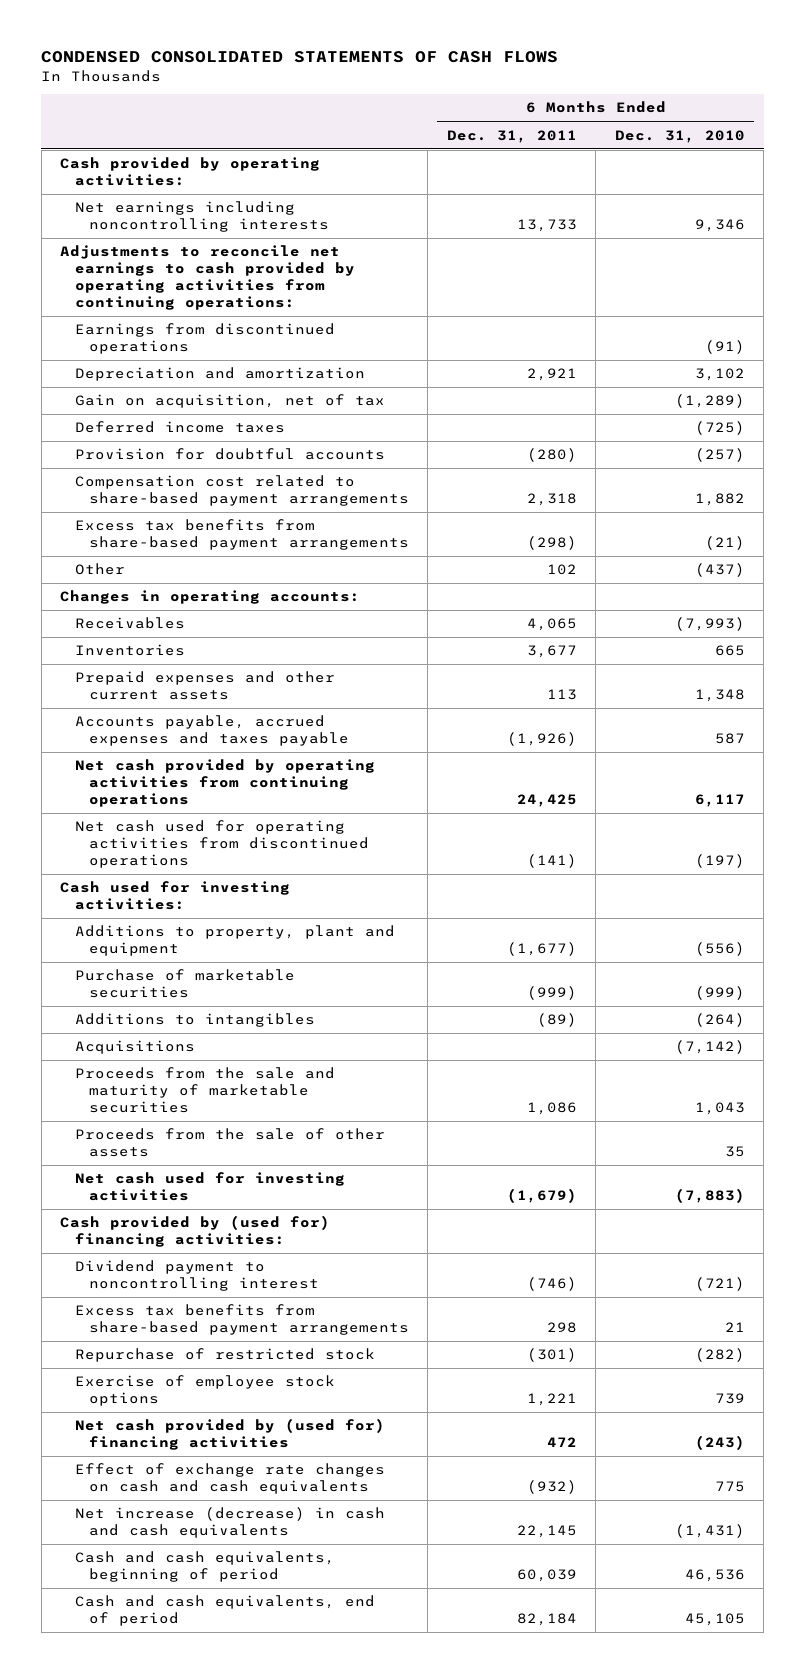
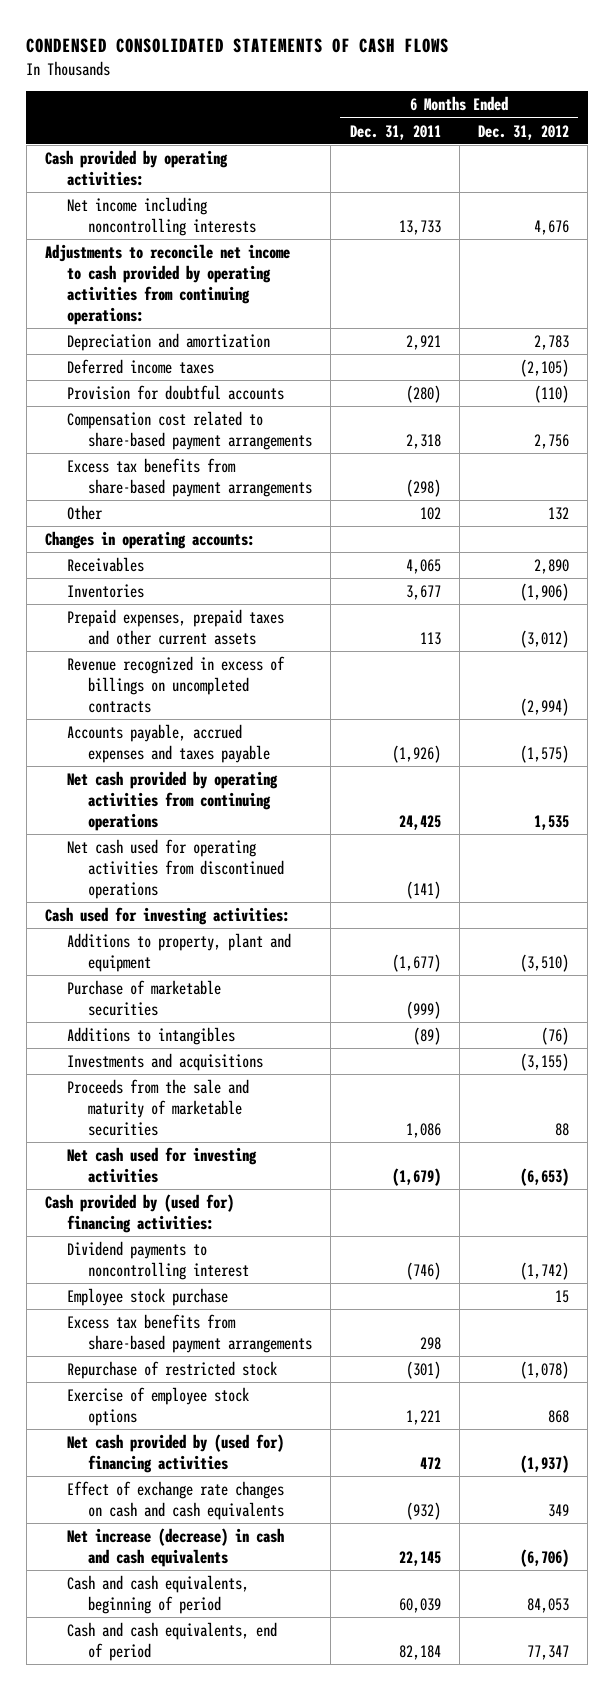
[614,129,745,143] Dec. 31, 2010 -> none
none -> [477,124,569,140] Dec. 31, 2012
[74,323,335,355] Earnings from discontinued operations -> none
[74,201,329,233] Net earnings including noncontrolling interests -> [66,196,257,236] Net income including noncontrolling interests
[60,245,355,311] Adjustments to reconcile net earnings to cash provided by operating activities from continuing operations: -> [45,243,291,325] Adjustments to reconcile net income to cash provided by operating activities from continuing operations:
[74,394,385,409] Gain on acquisition, net of tax -> none
[74,671,335,701] Prepaid expenses and other current assets -> [66,608,284,645] Prepaid expenses, prepaid taxes and other current assets
none -> [66,655,285,713] Revenue recognized in excess of billings on uncompleted contracts
[74,1040,195,1055] Acquisitions -> [66,1052,263,1071] Investments and acquisitions
[74,1128,385,1158] Proceeds from the sale of other assets -> none
[74,1260,319,1292] Dividend payment to noncontrolling interest -> [66,1240,250,1280] Dividend payments to noncontrolling interest
none -> [66,1287,228,1306] Employee stock purchase

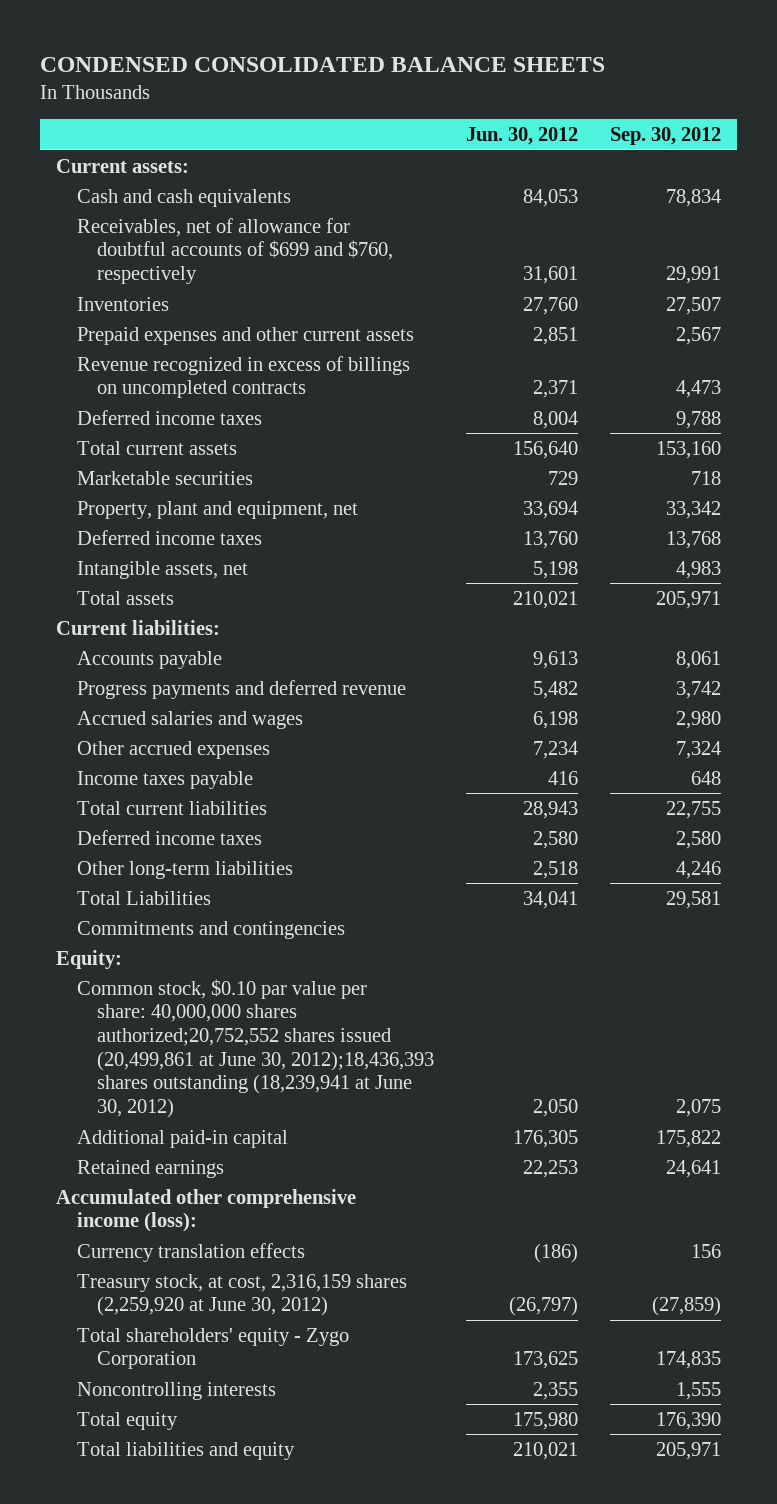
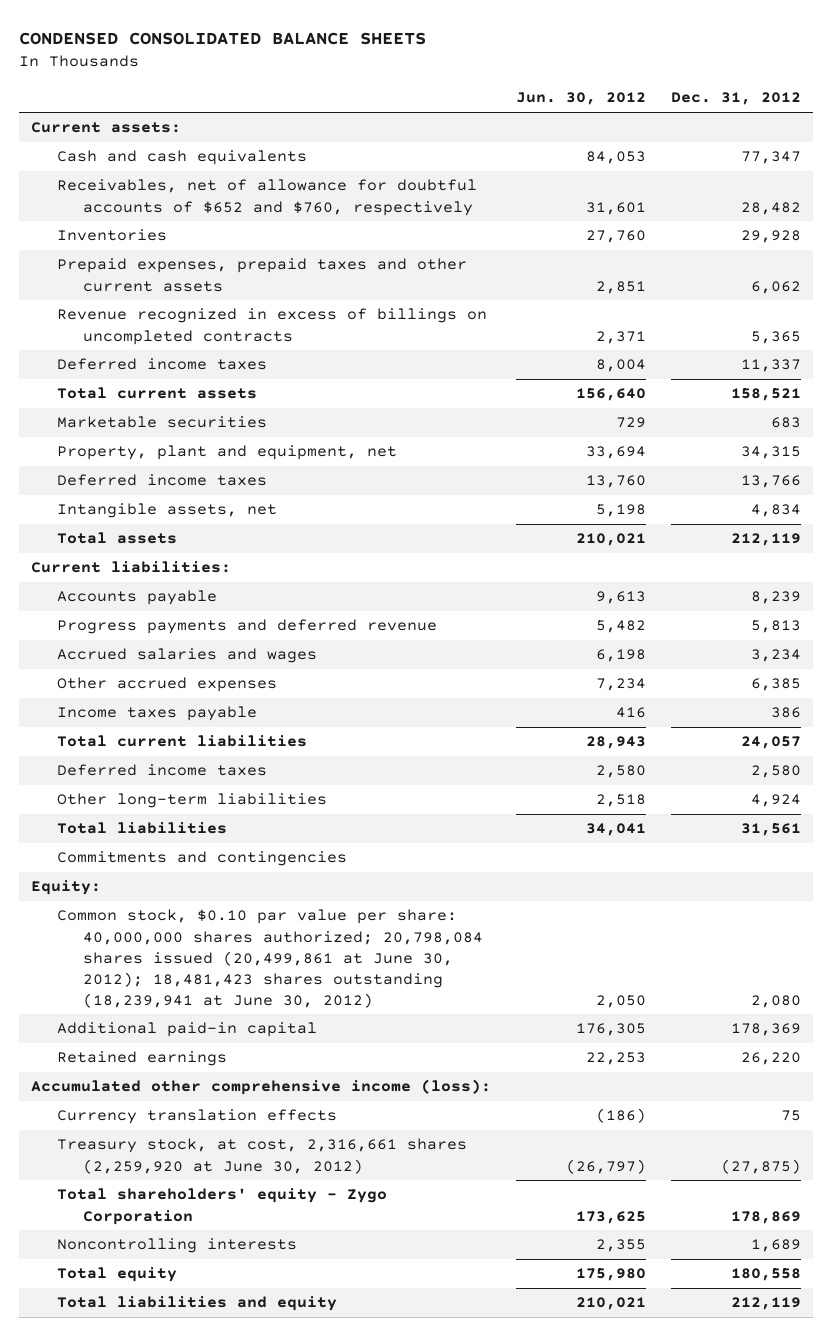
[609,126,721,145] Sep. 30, 2012 -> none
none -> [670,92,801,106] Dec. 31, 2012
[76,217,394,285] Receivables, net of allowance for doubtful accounts of $699 and $760, respectively -> [57,179,478,216] Receivables, net of allowance for doubtful accounts of $652 and $760, respectively
[76,326,414,345] Prepaid expenses and other current assets -> [57,258,468,292] Prepaid expenses, prepaid taxes and other current assets
[76,890,211,905] Total Liabilities -> [57,822,228,835] Total liabilities
[76,978,435,1119] Common stock, $0.10 par value per share: 40,000,000 shares authorized;20,752,552 shares issued (20,499,861 at June 30, 2012);18,436,393 shares outstanding (18,239,941 at June 30, 2012) -> [57,909,484,1008] Common stock, $0.10 par value per share: 40,000,000 shares authorized; 20,798,084 shares issued (20,499,861 at June 30, 2012); 18,481,423 shares outstanding (18,239,941 at June 30, 2012)
[76,1273,407,1317] Treasury stock, at cost, 2,316,159 shares (2,259,920 at June 30, 2012) -> [57,1138,468,1174] Treasury stock, at cost, 2,316,661 shares (2,259,920 at June 30, 2012)

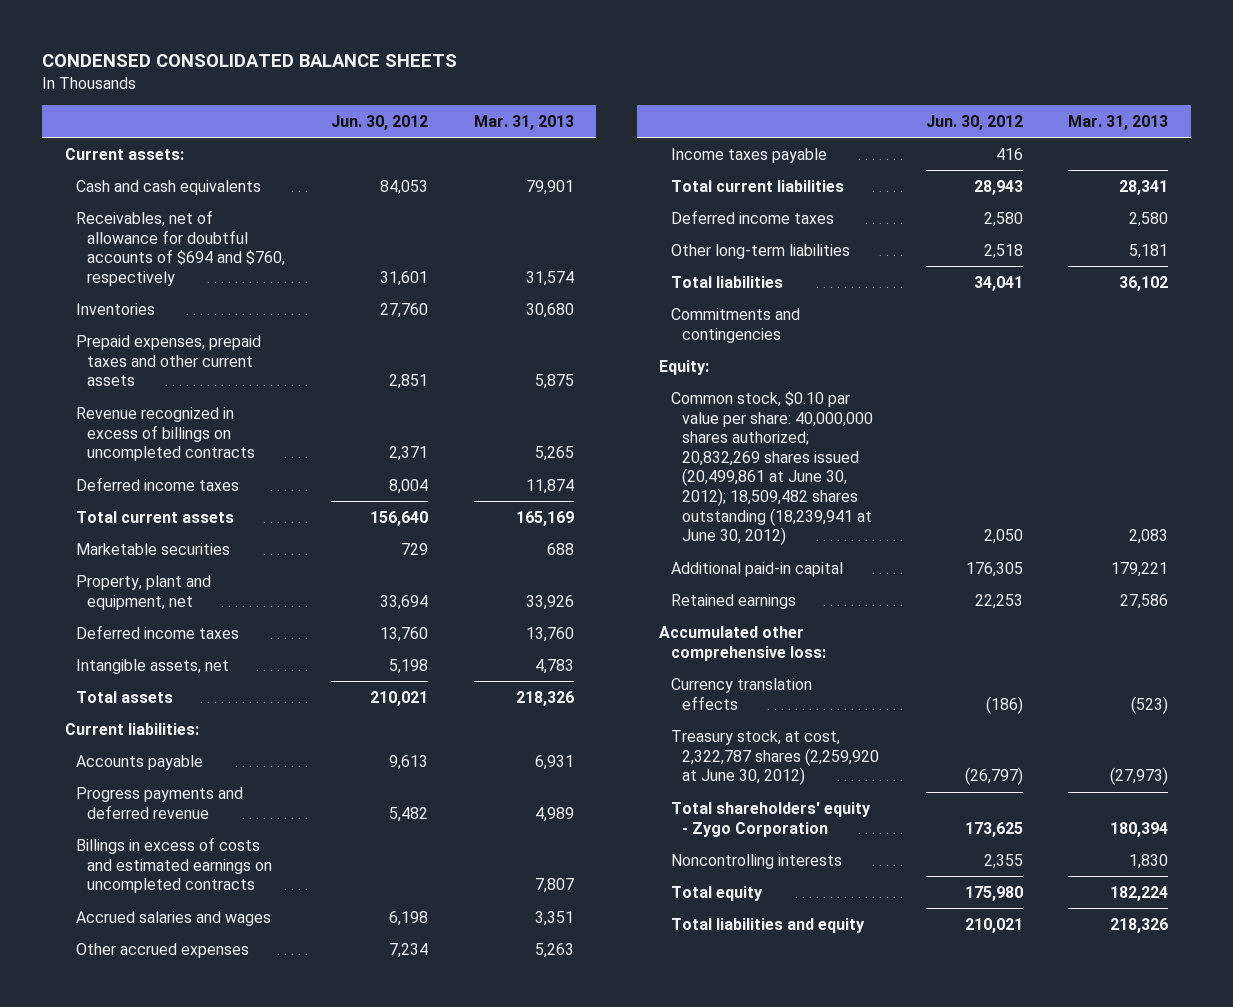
[670,92,801,106] Dec. 31, 2012 -> none
none -> [473,114,574,130] Mar. 31, 2013
[57,179,478,216] Receivables, net of allowance for doubtful accounts of $652 and $760, respectively -> [76,209,286,286] Receivables, net of allowance for doubtful accounts of $694 and $760, respectively
none -> [76,836,273,894] Billings in excess of costs and estimated earnings on uncompleted contracts
[57,909,484,1008] Common stock, $0.10 par value per share: 40,000,000 shares authorized; 20,798,084 shares issued (20,499,861 at June 30, 2012); 18,481,423 shares outstanding (18,239,941 at June 30, 2012) -> [670,390,874,546] Common stock, $0.10 par value per share: 40,000,000 shares authorized; 20,832,269 shares issued (20,499,861 at June 30, 2012); 18,509,482 shares outstanding (18,239,941 at June 30, 2012)
[31,1079,492,1096] Accumulated other comprehensive income (loss): -> [659,625,826,661] Accumulated other comprehensive loss:
[57,1138,468,1174] Treasury stock, at cost, 2,316,661 shares (2,259,920 at June 30, 2012) -> [670,729,880,786] Treasury stock, at cost, 2,322,787 shares (2,259,920 at June 30, 2012)

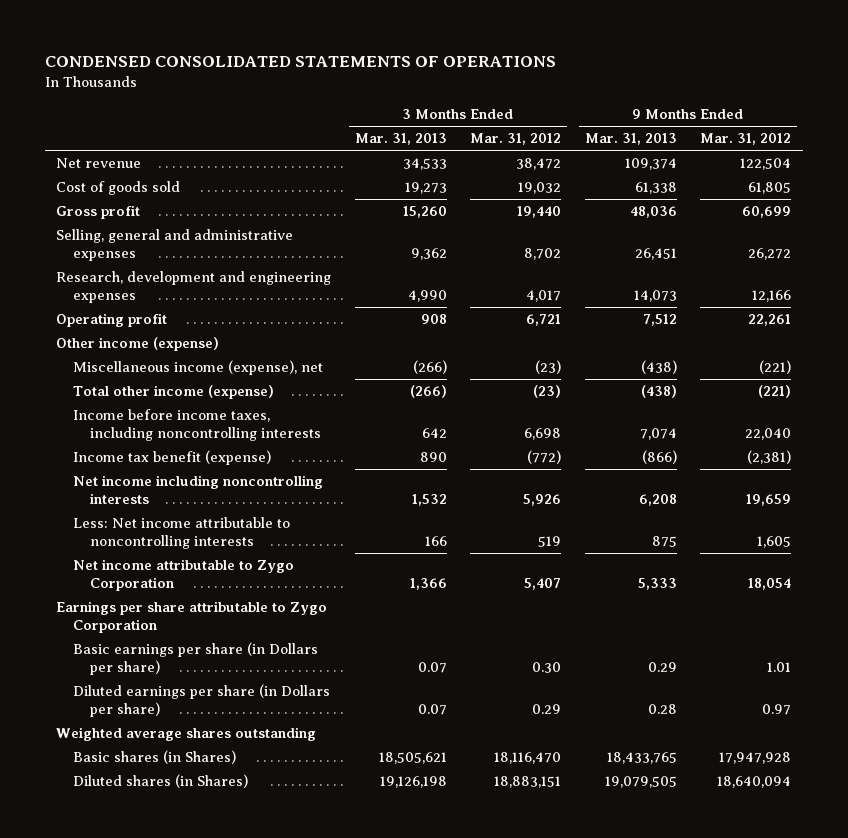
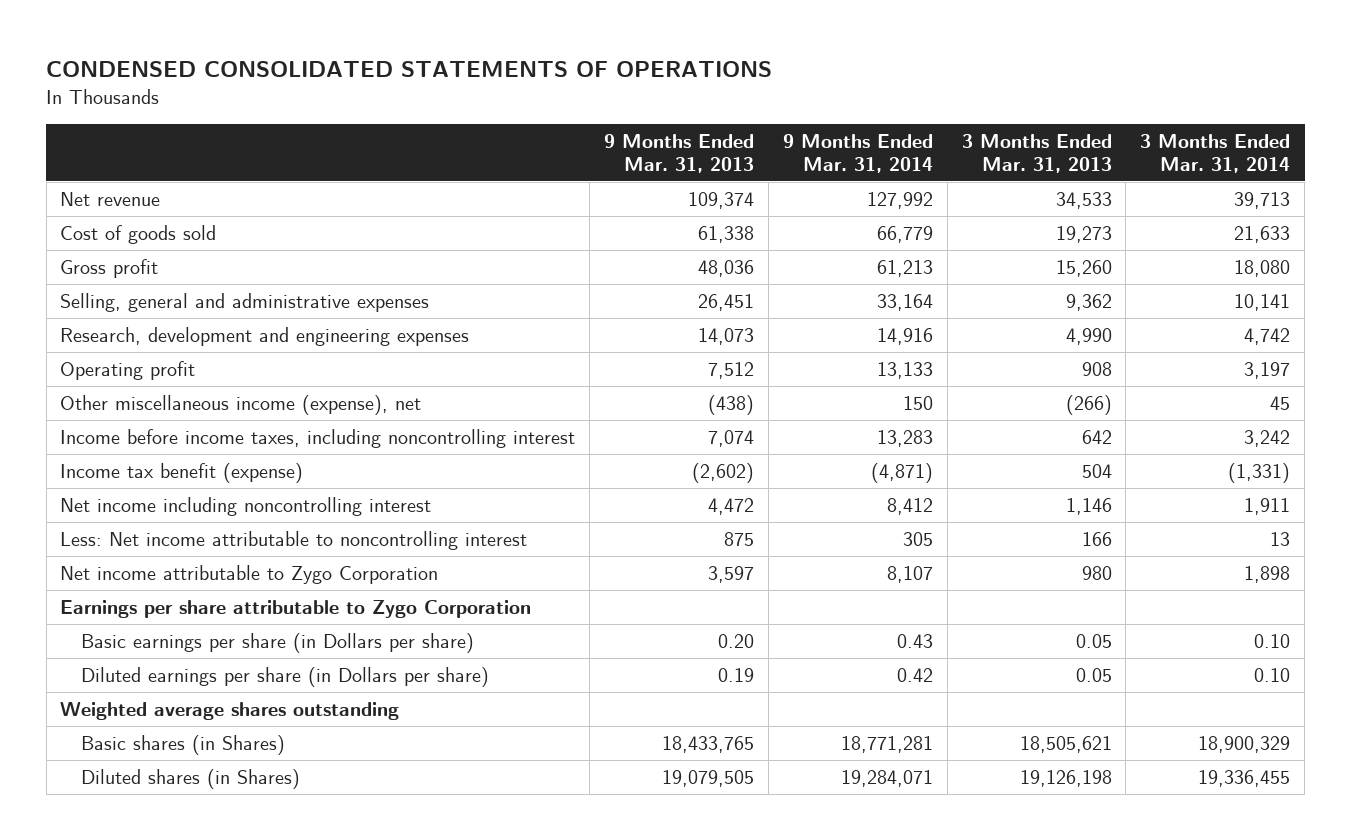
[470,133,562,146] Mar. 31, 2012 -> none
[700,133,792,146] Mar. 31, 2012 -> none
none -> [782,133,933,173] 9 Months Ended Mar. 31, 2014
none -> [1140,133,1291,173] 3 Months Ended Mar. 31, 2014
[56,337,220,352] Other income (expense) -> none
[73,385,275,400] Total other income (expense) -> none
[73,360,324,376] Miscellaneous income (expense), net -> [60,394,422,415] Other miscellaneous income (expense), net
[73,409,322,441] Income before income taxes, including noncontrolling interests -> [60,428,576,448] Income before income taxes, including noncontrolling interest
[419,452,447,463] 890 -> [1081,463,1112,478] 504
[641,450,677,465] (866) -> [692,462,755,483] (2,602)
[73,475,324,504] Net income including noncontrolling interests -> [60,496,432,516] Net income including noncontrolling interest
[411,493,447,506] 1,532 -> [1065,497,1112,515] 1,146
[638,493,677,506] 6,208 -> [708,497,755,515] 4,472
[73,517,291,549] Less: Net income attributable to noncontrolling interests -> [60,530,528,550] Less: Net income attributable to noncontrolling interest
[409,577,447,590] 1,366 -> [1081,565,1112,580] 980
[637,577,677,590] 5,333 -> [708,565,755,583] 3,597
[417,661,447,673] 0.07 -> [1075,633,1112,648] 0.05
[647,661,677,672] 0.29 -> [718,633,755,648] 0.20
[417,703,447,715] 0.07 -> [1075,667,1112,682] 0.05
[647,703,677,714] 0.28 -> [718,667,755,682] 0.19

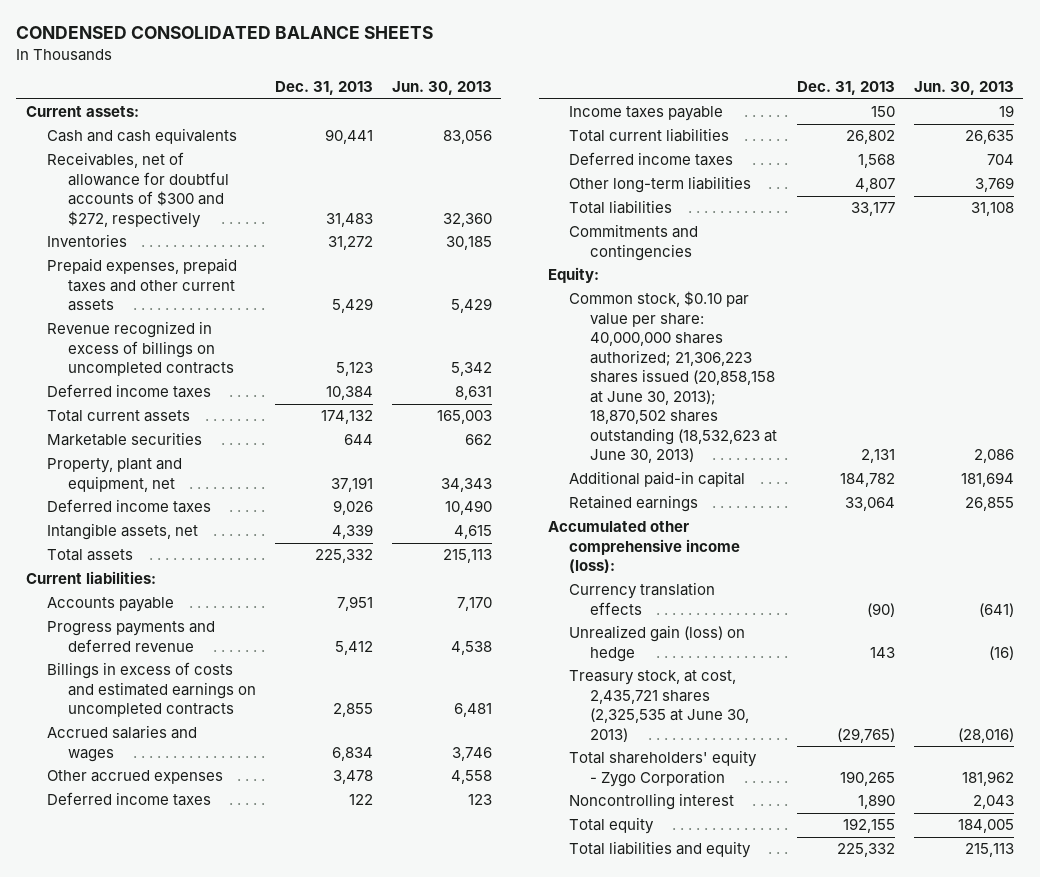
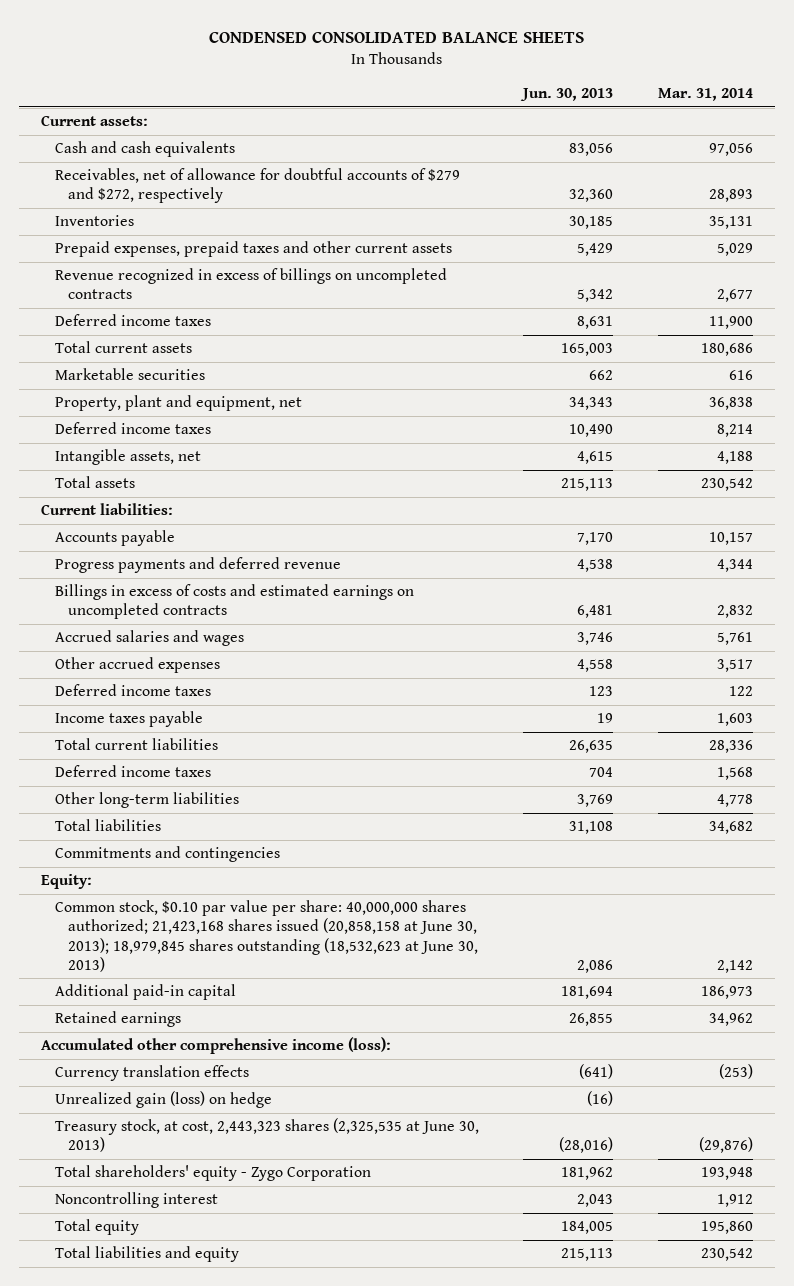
[274,81,373,96] Dec. 31, 2013 -> none
none -> [657,87,753,101] Mar. 31, 2014
[46,152,229,228] Receivables, net of allowance for doubtful accounts of $300 and $272, respectively -> [54,168,460,204] Receivables, net of allowance for doubtful accounts of $279 and $272, respectively
[569,291,778,464] Common stock, $0.10 par value per share: 40,000,000 shares authorized; 21,306,223 shares issued (20,858,158 at June 30, 2013); 18,870,502 shares outstanding (18,532,623 at June 30, 2013) -> [54,900,479,972] Common stock, $0.10 par value per share: 40,000,000 shares authorized; 21,423,168 shares issued (20,858,158 at June 30, 2013); 18,979,845 shares outstanding (18,532,623 at June 30, 2013)
[569,670,750,742] Treasury stock, at cost, 2,435,721 shares (2,325,535 at June 30, 2013) -> [54,1118,479,1153] Treasury stock, at cost, 2,443,323 shares (2,325,535 at June 30, 2013)

